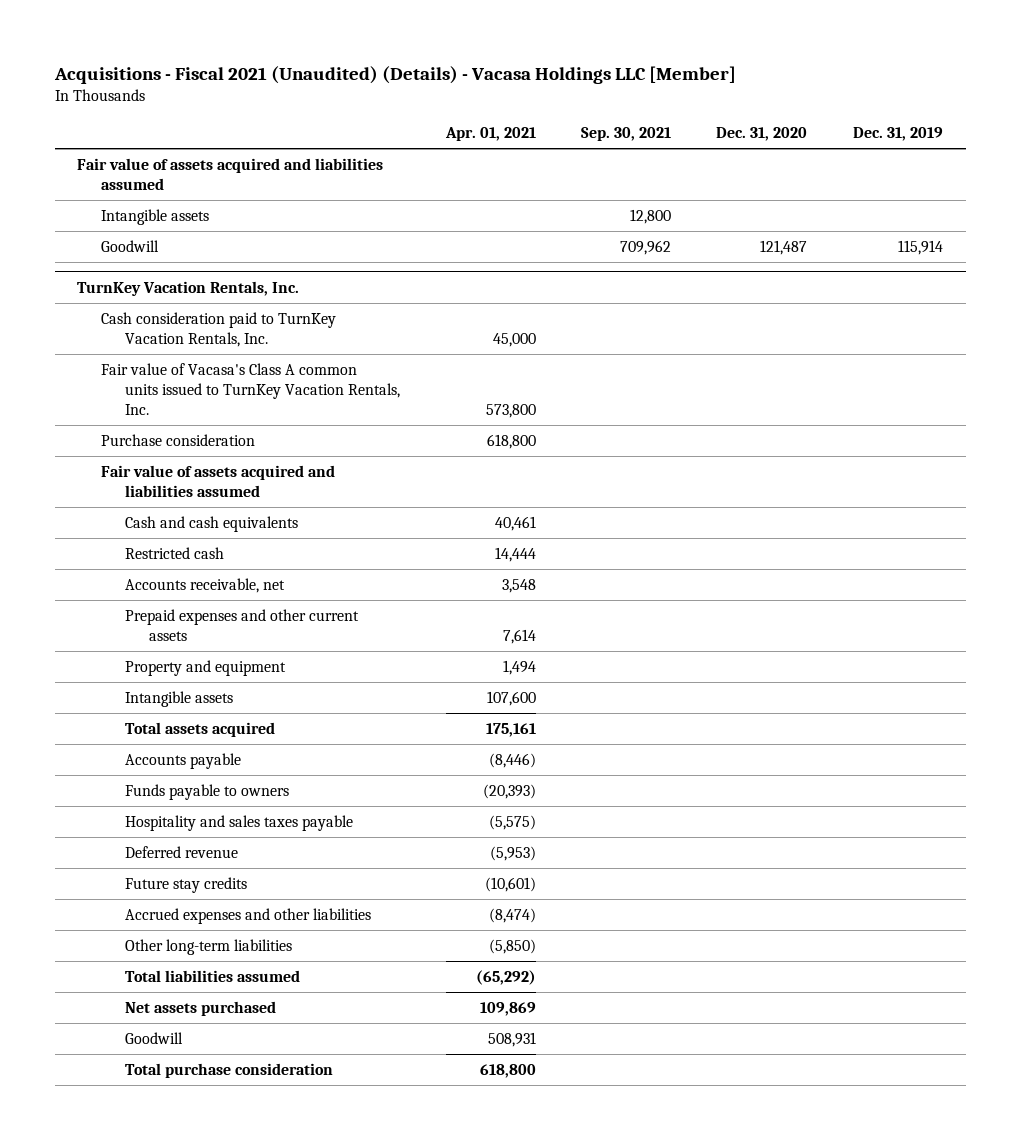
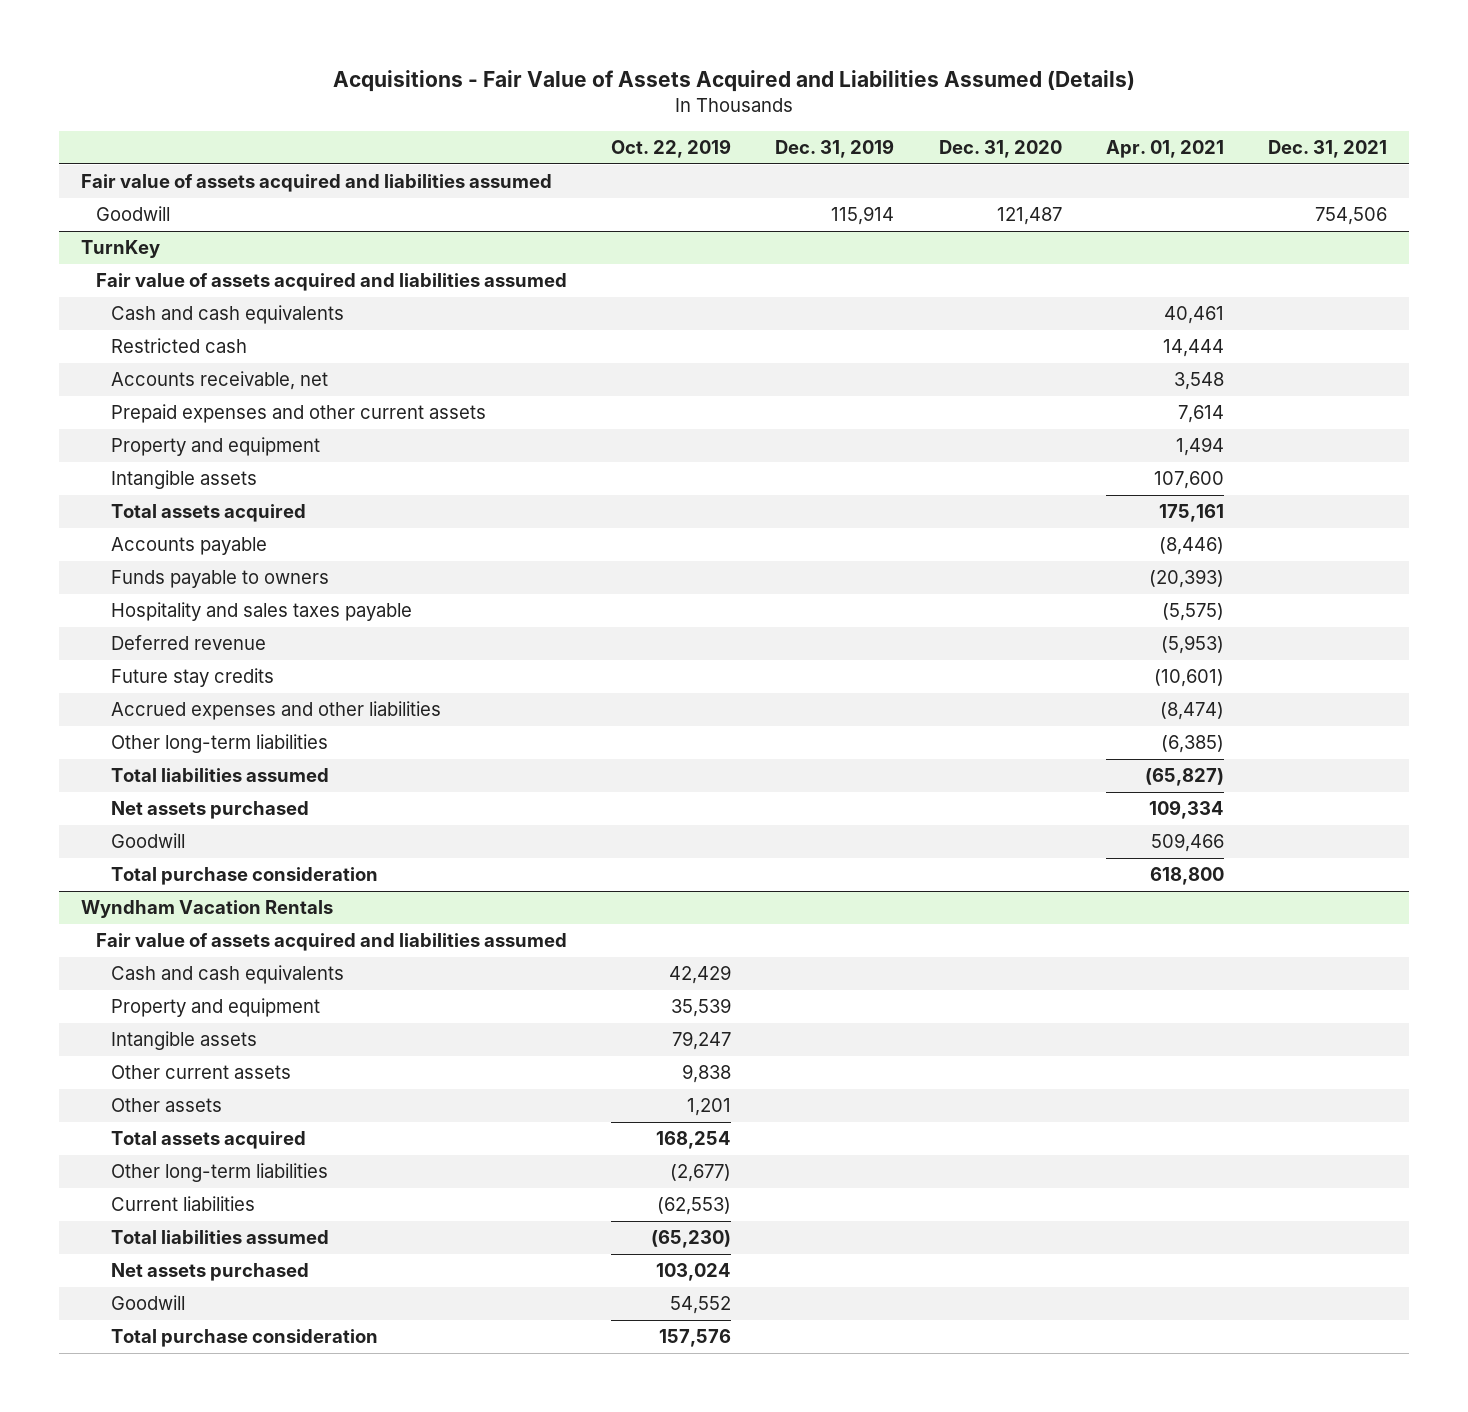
[53,65,736,84] Acquisitions - Fiscal 2021 (Unaudited) (Details) - Vacasa Holdings LLC [Member] -> [333,70,1136,93] Acquisitions - Fair Value of Assets Acquired and Liabilities Assumed (Details)
[580,127,671,142] Sep. 30, 2021 -> none
none -> [611,138,732,158] Oct. 22, 2019
none -> [1268,139,1388,158] Dec. 31, 2021
[101,208,210,225] Intangible assets -> none
[101,311,337,347] Cash consideration paid to TurnKey Vacation Rentals, Inc. -> none
[101,362,401,415] Fair value of Vacasa's Class A common units issued to TurnKey Vacation Rentals, Inc. -> none
[101,433,256,446] Purchase consideration -> none
[77,280,300,296] TurnKey Vacation Rentals, Inc. -> [80,240,160,259] TurnKey
[488,938,536,954] (5,850) -> [1160,735,1224,754] (6,385)
[475,969,536,985] (65,292) -> [1144,768,1224,787] (65,827)
[479,1001,536,1016] 109,869 -> [1148,800,1224,820] 109,334
[487,1031,536,1047] 508,931 -> [1150,833,1224,853] 509,466
none -> [80,900,333,919] Wyndham Vacation Rentals
none -> [95,933,567,952] Fair value of assets acquired and liabilities assumed
none -> [110,965,344,985] Cash and cash equivalents
none -> [110,998,320,1018] Property and equipment
none -> [110,1031,257,1051] Intangible assets
none -> [110,1065,291,1080] Other current assets
none -> [110,1098,222,1113] Other assets
none -> [110,1131,306,1150] Total assets acquired
none -> [110,1163,328,1183] Other long-term liabilities
none -> [110,1196,255,1212] Current liabilities
none -> [110,1230,329,1245] Total liabilities assumed
none -> [110,1263,309,1282] Net assets purchased
none -> [110,1295,185,1311] Goodwill
none -> [110,1329,378,1348] Total purchase consideration

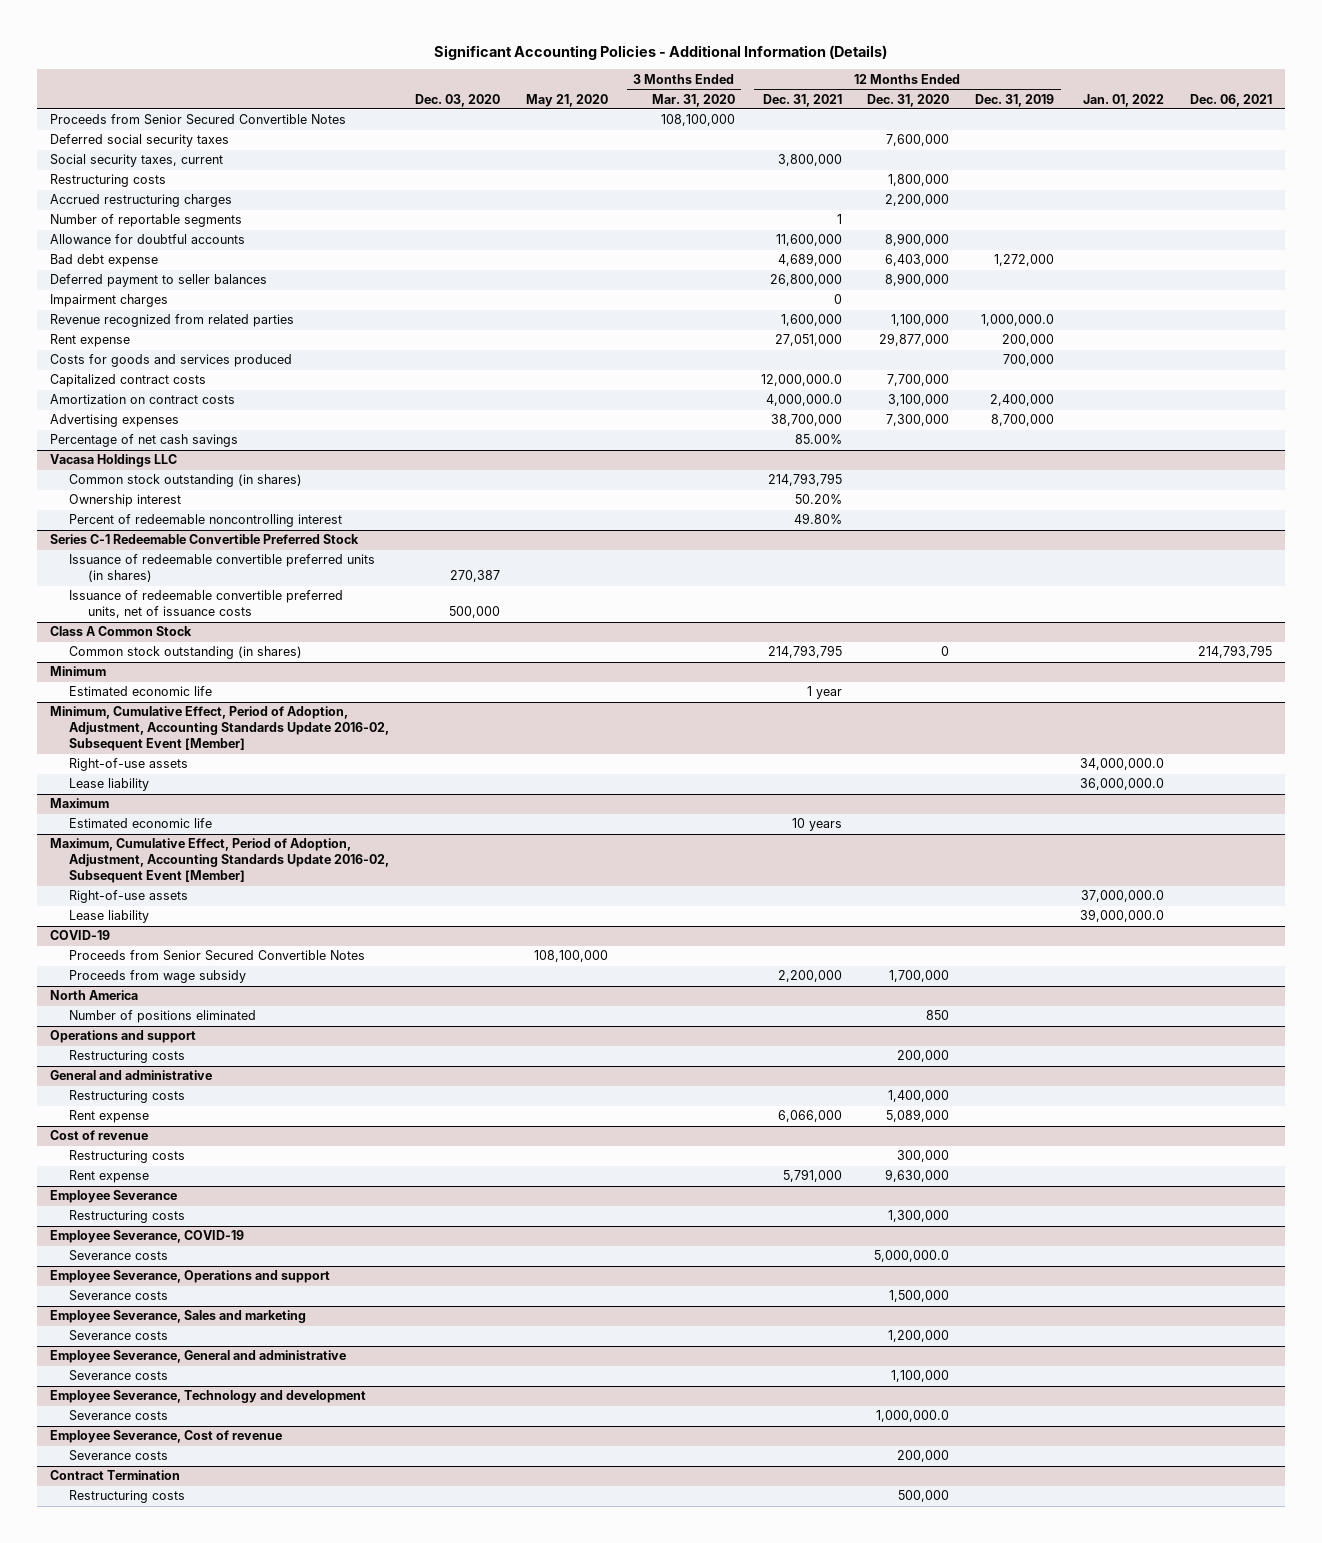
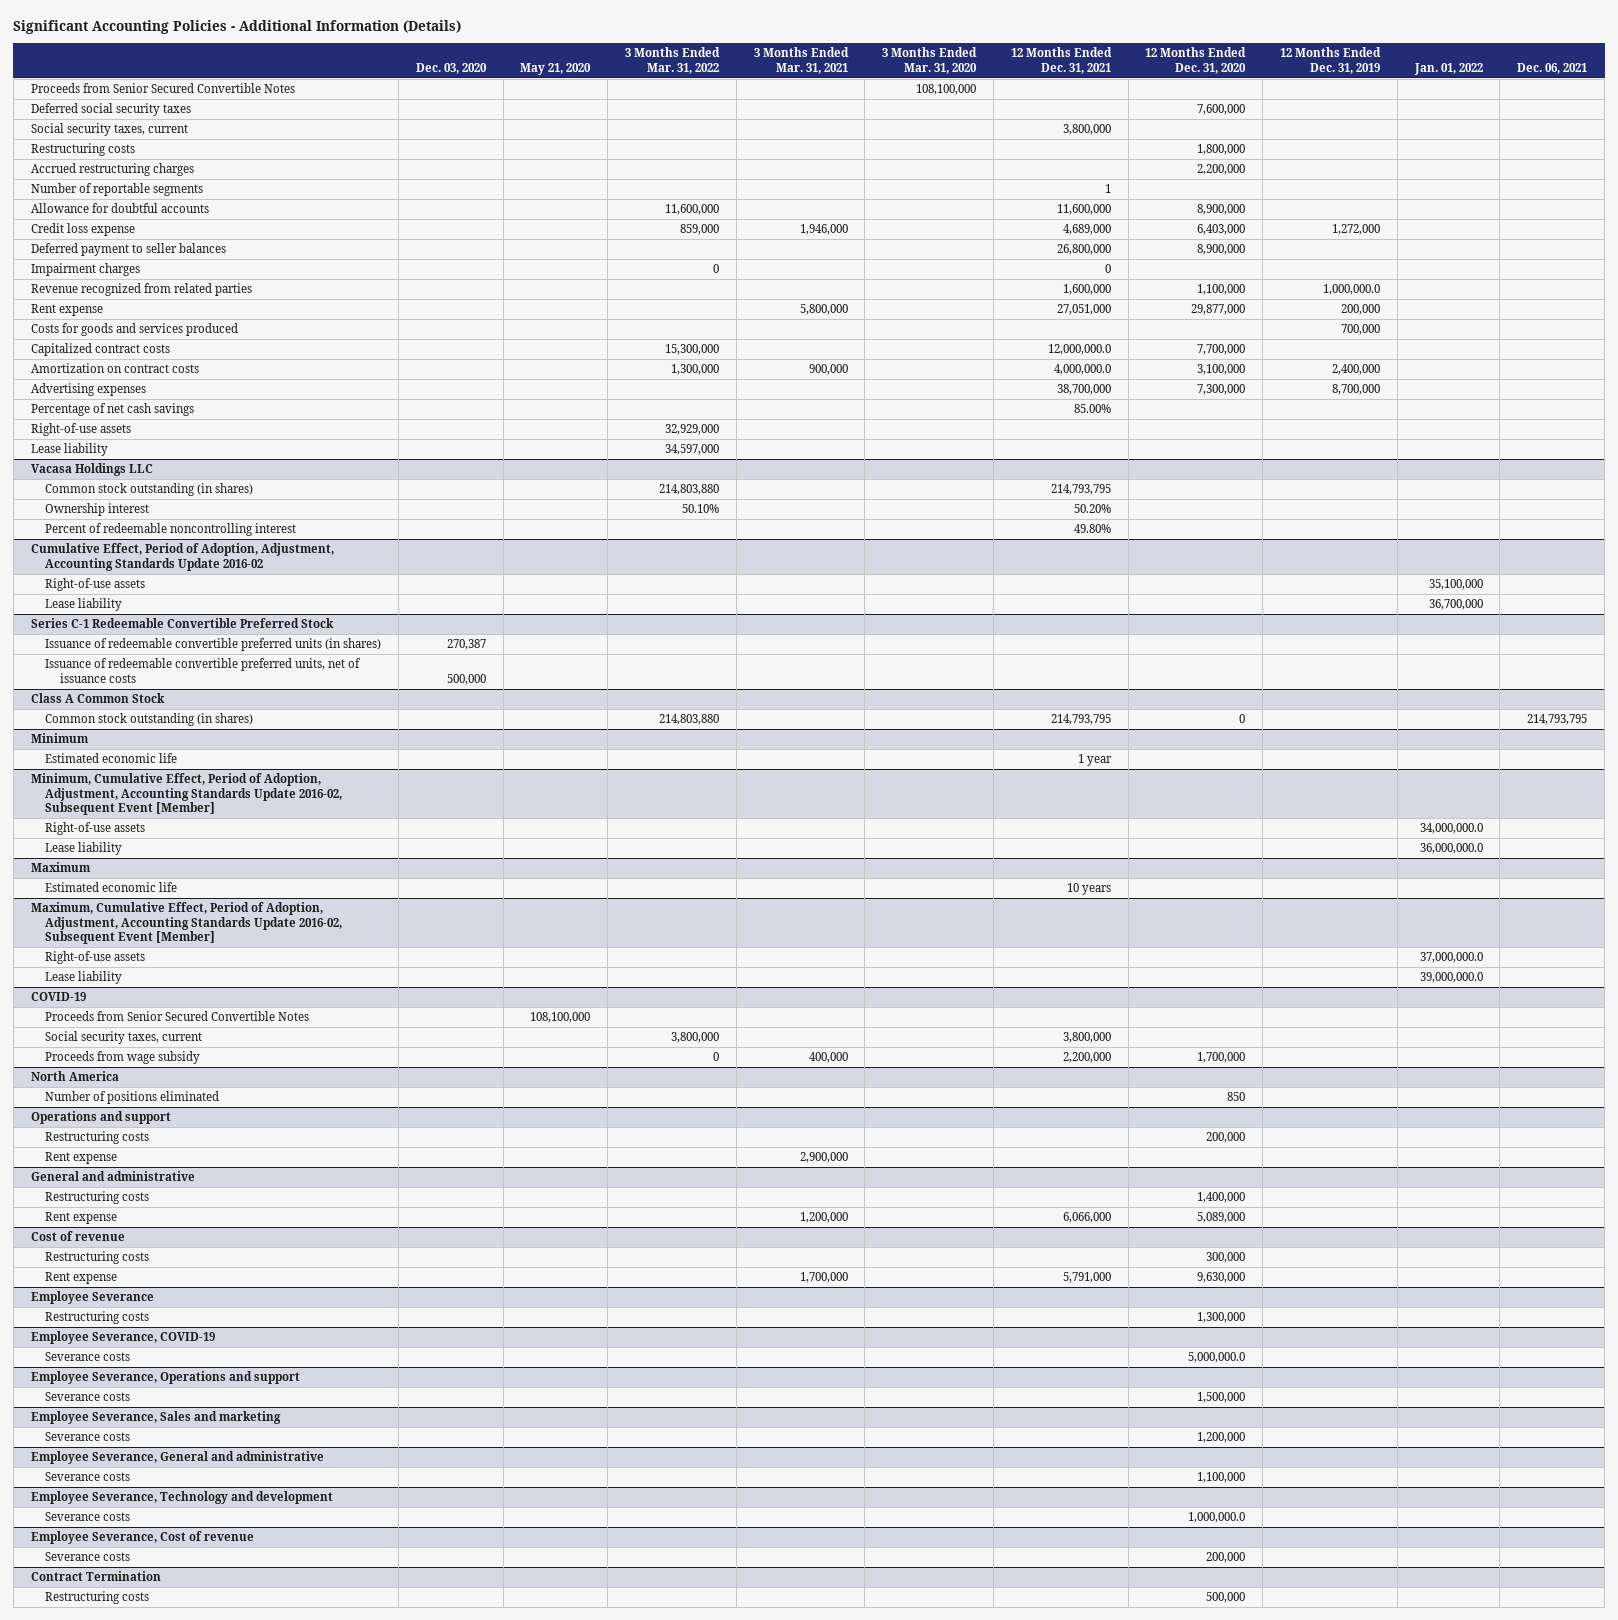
none -> [624,47,720,74] 3 Months Ended Mar. 31, 2022
none -> [753,47,849,74] 3 Months Ended Mar. 31, 2021
[50,254,159,268] Bad debt expense -> [30,223,135,237] Credit loss expense
none -> [30,423,131,437] Right-of-use assets
none -> [30,443,108,457] Lease liability
none -> [30,543,334,571] Cumulative Effect, Period of Adoption, Adjustment, Accounting Standards Update 2016-02
none -> [45,578,146,592] Right-of-use assets
none -> [45,598,123,612] Lease liability
none -> [45,1031,203,1045] Social security taxes, current
none -> [45,1152,118,1165] Rent expense

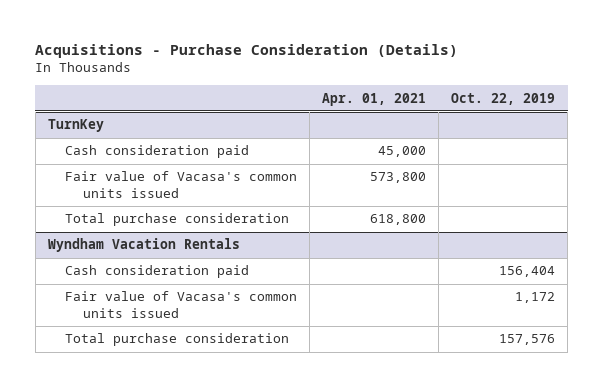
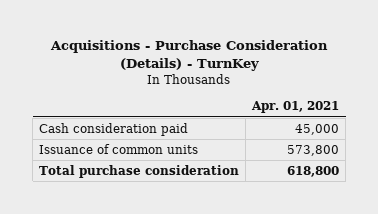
[35,44,459,59] Acquisitions - Purchase Consideration (Details) -> [50,40,329,72] Acquisitions - Purchase Consideration (Details) - TurnKey
[451,92,556,105] Oct. 22, 2019 -> none
[47,119,104,133] TurnKey -> none
[65,171,298,198] Fair value of Vacasa's common units issued -> [39,143,199,154] Issuance of common units
[47,238,240,253] Wyndham Vacation Rentals -> none
[65,265,250,279] Cash consideration paid -> none
[65,291,298,318] Fair value of Vacasa's common units issued -> none
[65,333,290,347] Total purchase consideration -> none

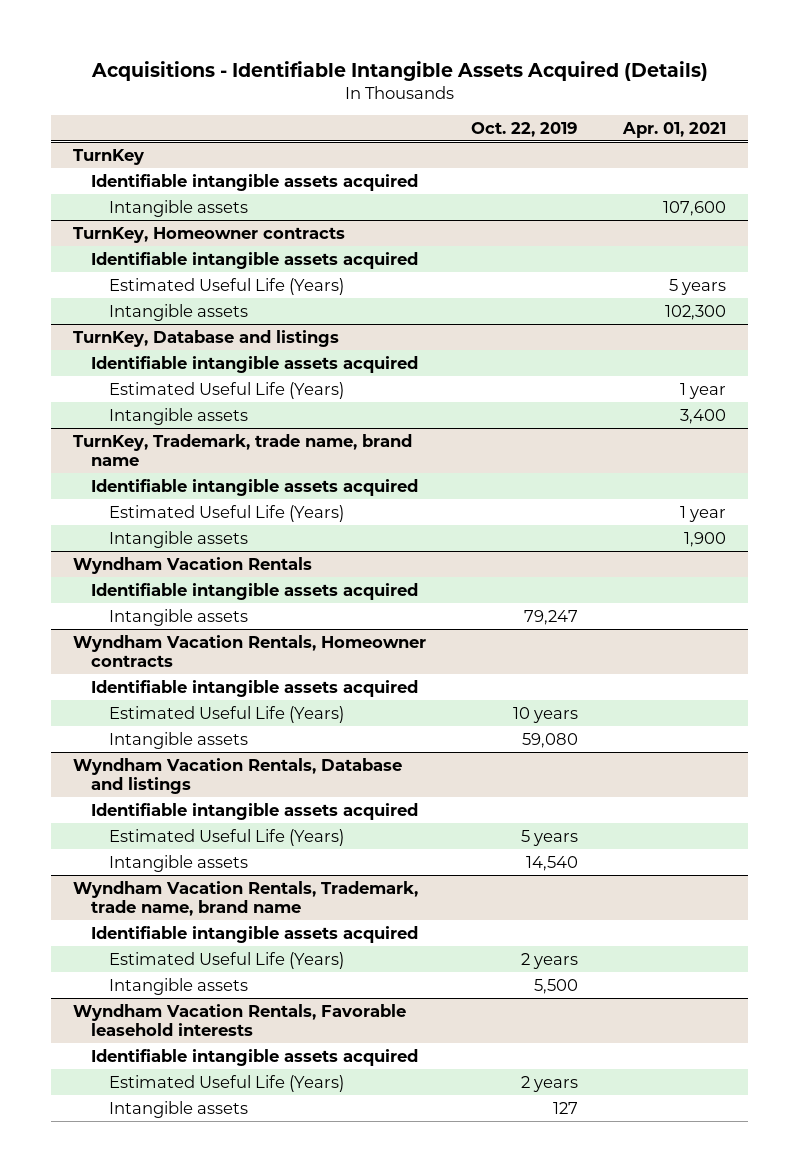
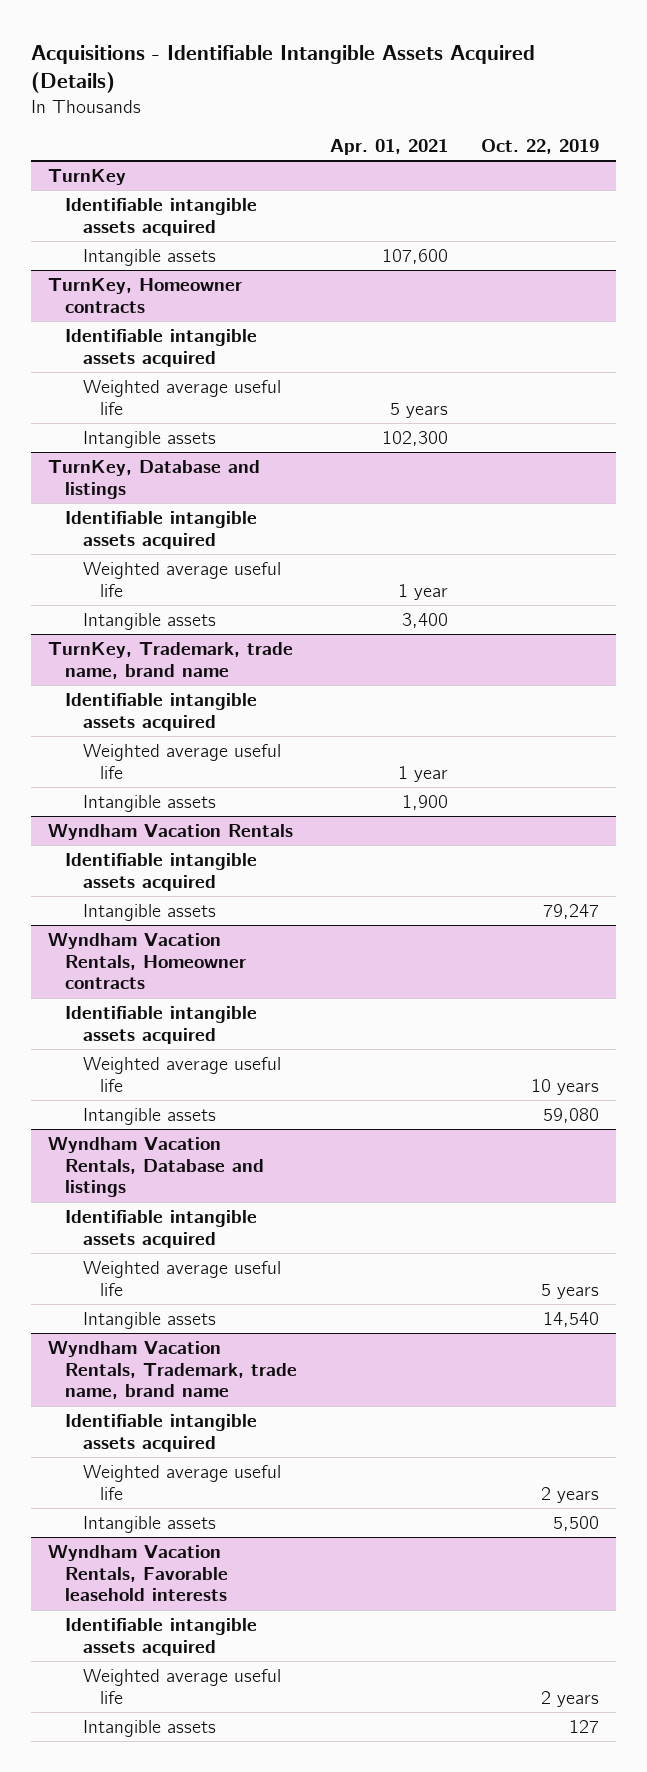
[108,277,344,295] Estimated Useful Life (Years) -> [82,379,281,415] Weighted average useful life
[108,381,344,399] Estimated Useful Life (Years) -> [82,561,281,597] Weighted average useful life
[108,504,344,522] Estimated Useful Life (Years) -> [82,743,281,779] Weighted average useful life
[108,705,344,723] Estimated Useful Life (Years) -> [82,1056,281,1092] Weighted average useful life
[108,828,344,846] Estimated Useful Life (Years) -> [82,1260,281,1296] Weighted average useful life
[108,951,344,969] Estimated Useful Life (Years) -> [82,1464,281,1500] Weighted average useful life
[108,1074,344,1092] Estimated Useful Life (Years) -> [82,1668,281,1704] Weighted average useful life

